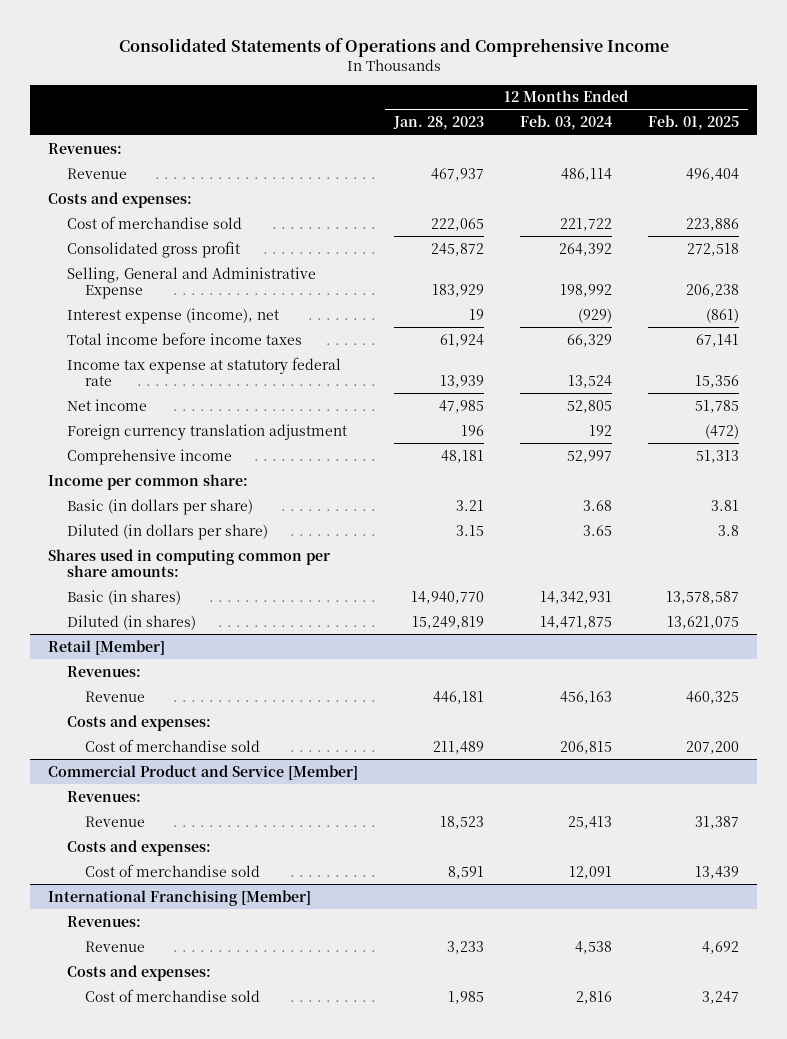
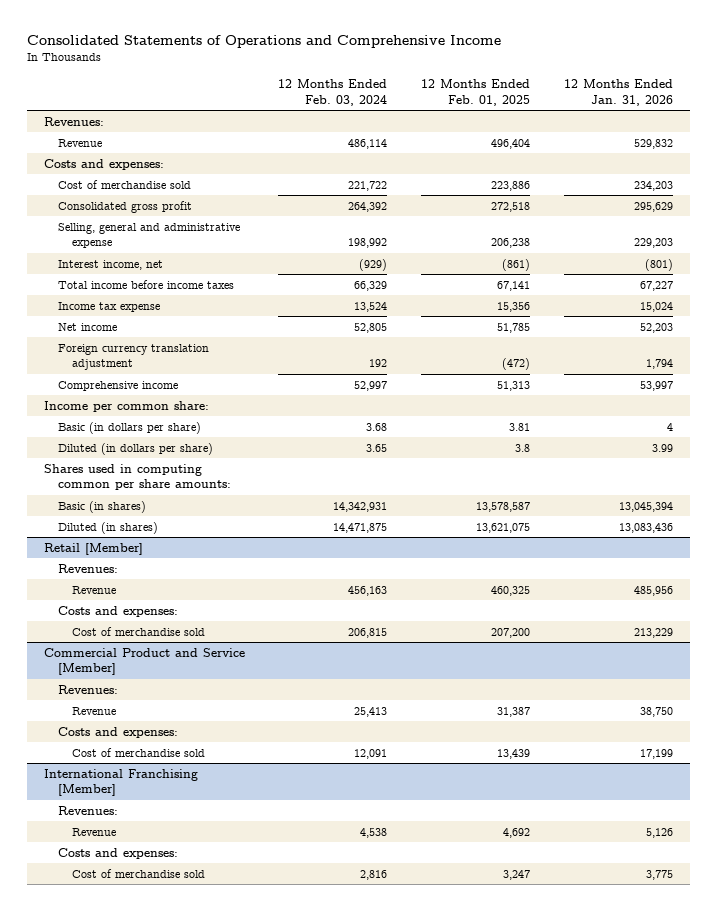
[393,116,485,131] Jan. 28, 2023 -> none
none -> [564,79,674,106] 12 Months Ended Jan. 31, 2026
[66,266,316,299] Selling, General and Administrative Expense -> [57,222,240,249] Selling, general and administrative expense
[66,307,279,324] Interest expense (income), net -> [57,259,163,270] Interest income, net
[66,356,341,386] Income tax expense at statutory federal rate -> [57,301,160,312] Income tax expense

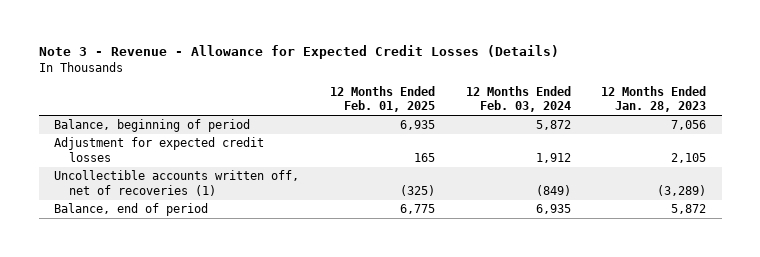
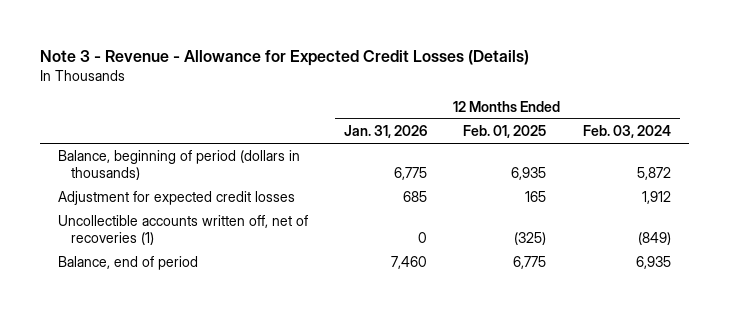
[601,86,707,113] 12 Months Ended Jan. 28, 2023 -> none
none -> [344,124,428,138] Jan. 31, 2026
[54,119,251,133] Balance, beginning of period -> [58,150,301,180] Balance, beginning of period (dollars in thousands)

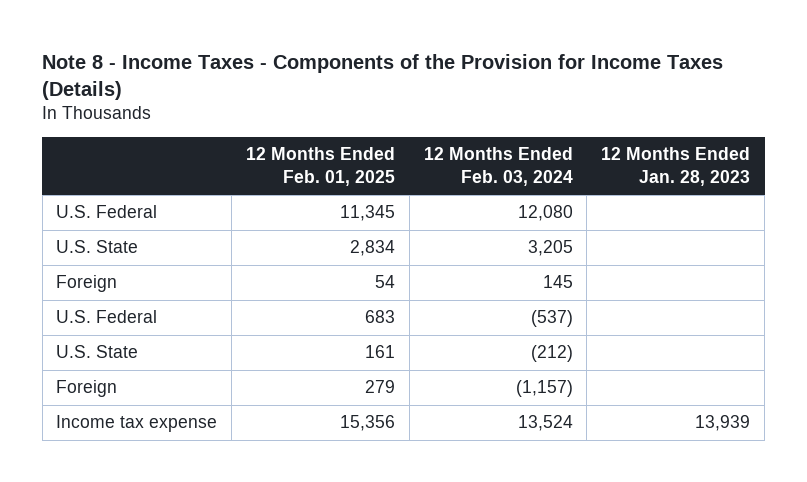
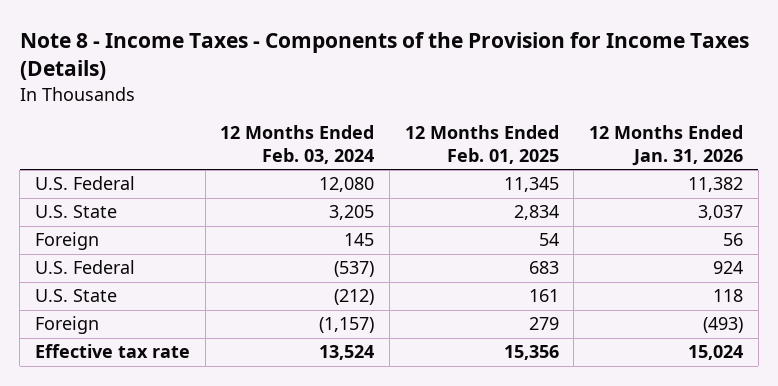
[601,147,751,186] 12 Months Ended Jan. 28, 2023 -> none
none -> [589,125,744,166] 12 Months Ended Jan. 31, 2026
[56,415,218,433] Income tax expense -> [35,344,191,359] Effective tax rate

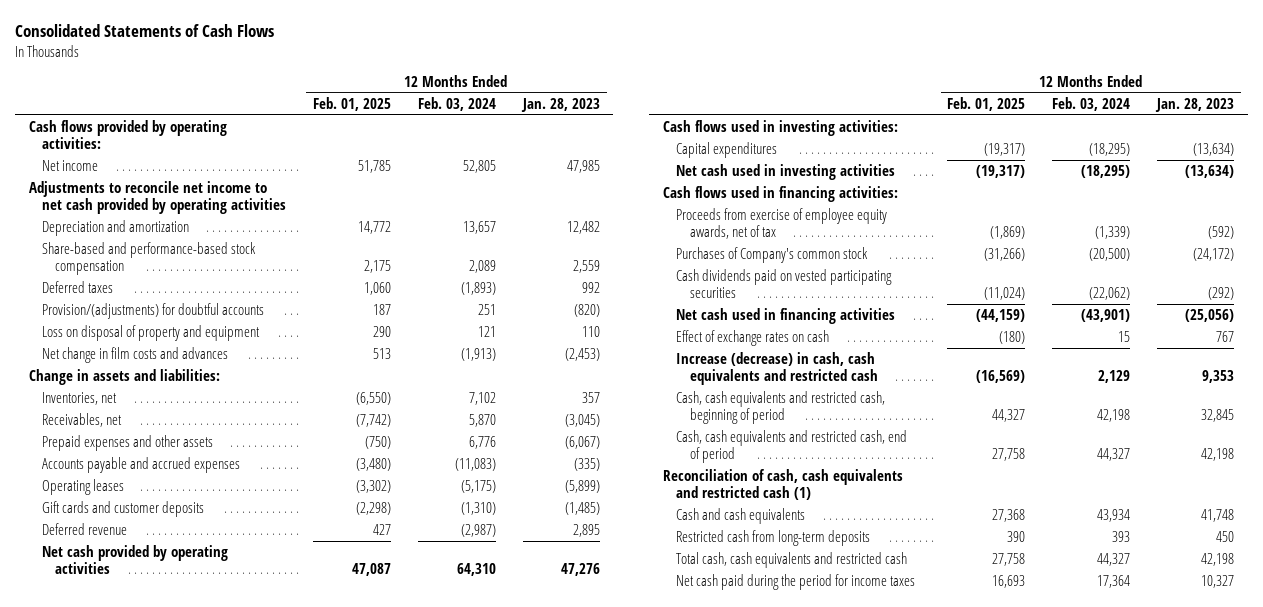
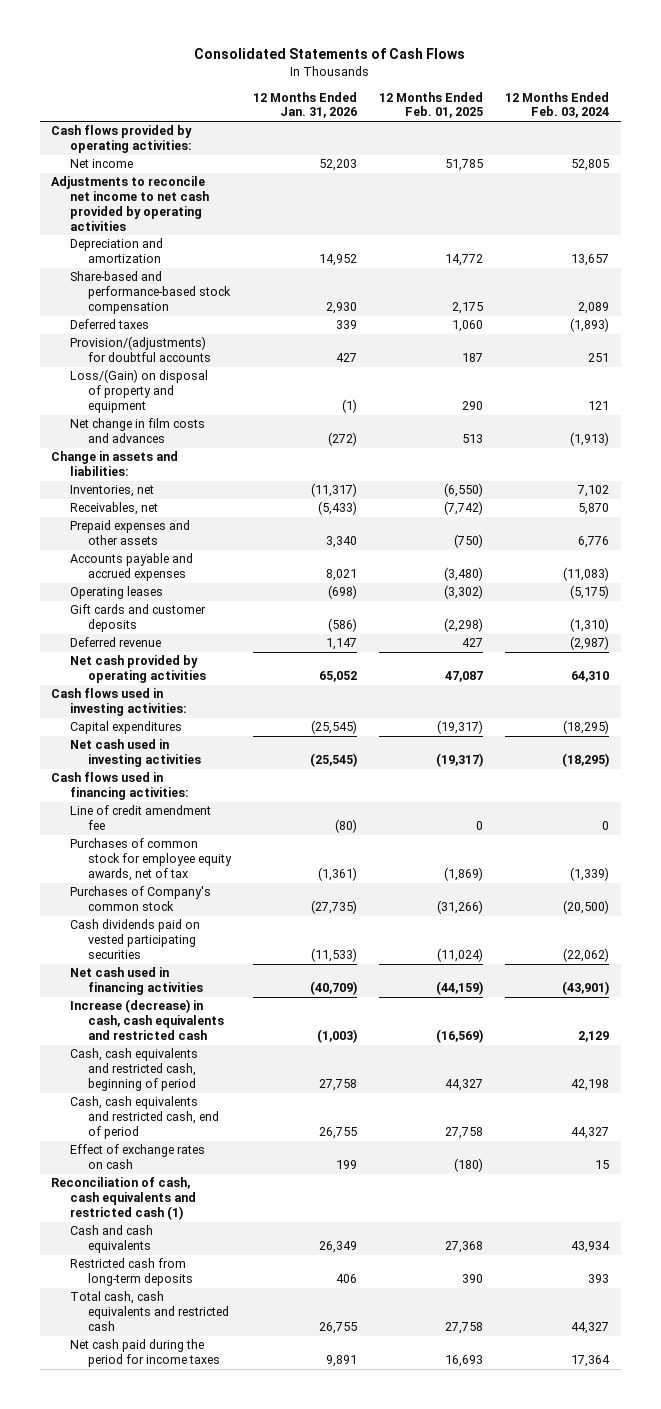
[520,97,600,112] Jan. 28, 2023 -> none
none -> [253,91,358,119] 12 Months Ended Jan. 31, 2026
[42,324,261,341] Loss on disposal of property and equipment -> [69,369,208,413] Loss/(Gain) on disposal of property and equipment
none -> [69,805,211,831] Line of credit amendment fee
[676,207,888,240] Proceeds from exercise of employee equity awards, net of tax -> [69,838,233,881] Purchases of common stock for employee equity awards, net of tax
[676,329,830,346] Effect of exchange rates on cash -> [69,1144,205,1170] Effect of exchange rates on cash

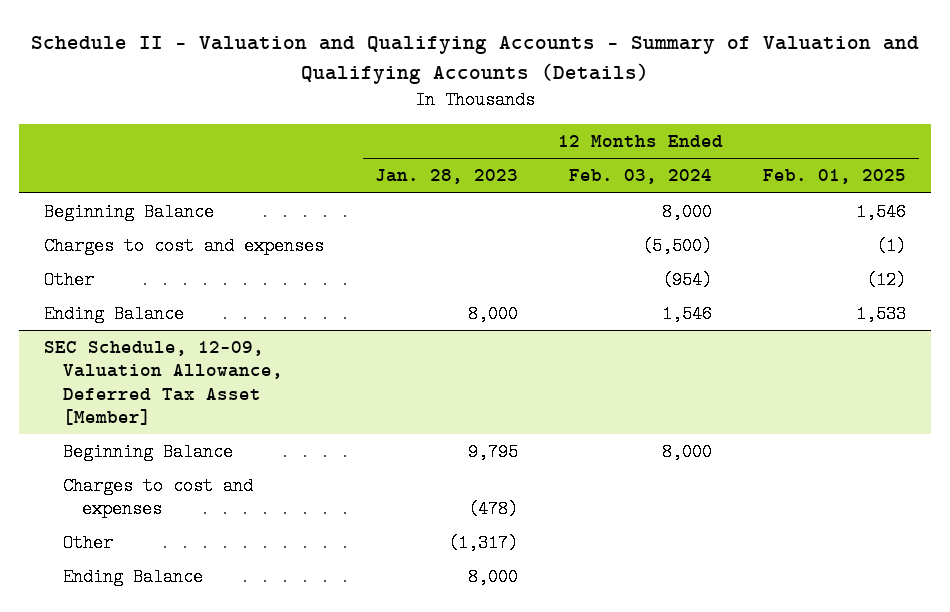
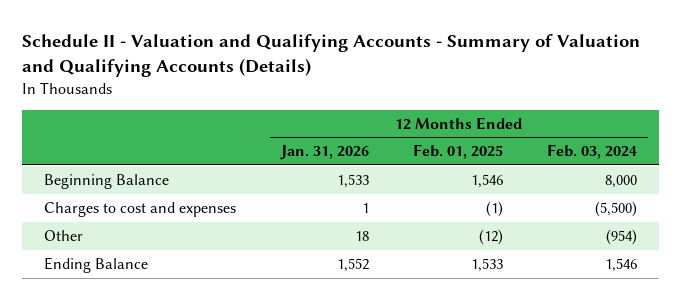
[375,169,519,185] Jan. 28, 2023 -> none
none -> [279,145,369,161] Jan. 31, 2026
[44,340,284,425] SEC Schedule, 12-09, Valuation Allowance, Deferred Tax Asset [Member] -> none
[63,442,234,461] Beginning Balance -> none
[63,476,254,519] Charges to cost and expenses -> none
[63,533,114,552] Other -> none
[63,567,204,586] Ending Balance -> none

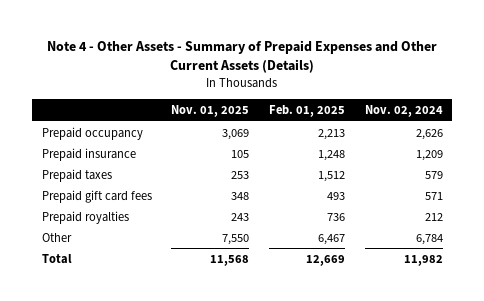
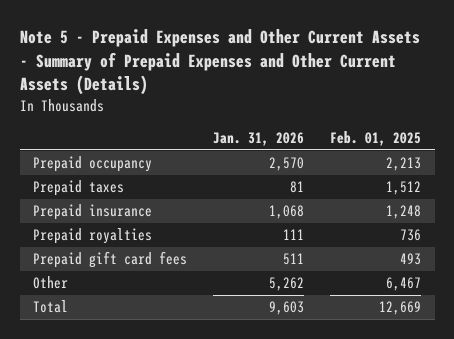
[47,40,438,74] Note 4 - Other Assets - Summary of Prepaid Expenses and Other Current Assets (Details) -> [19,29,420,96] Note 5 - Prepaid Expenses and Other Current Assets - Summary of Prepaid Expenses and Other Current Assets (Details)
[171,105,250,118] Nov. 01, 2025 -> none
[364,105,443,118] Nov. 02, 2024 -> none
none -> [213,132,305,147] Jan. 31, 2026
[41,147,136,161] Prepaid insurance -> [32,204,152,221] Prepaid insurance
[41,189,152,203] Prepaid gift card fees -> [32,251,187,269] Prepaid gift card fees

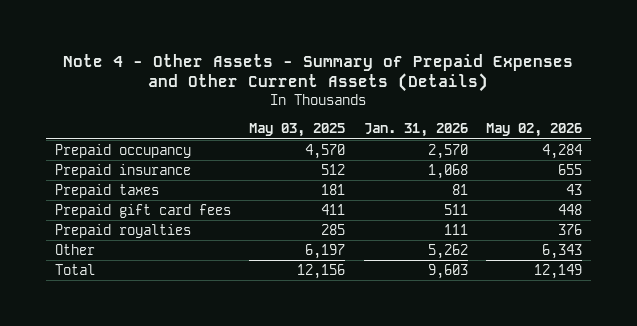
[19,29,420,96] Note 5 - Prepaid Expenses and Other Current Assets - Summary of Prepaid Expenses and Other Current Assets (Details) -> [63,53,574,93] Note 4 - Other Assets - Summary of Prepaid Expenses and Other Current Assets (Details)
[330,131,422,147] Feb. 01, 2025 -> none
none -> [249,123,346,138] May 03, 2025
none -> [485,123,582,138] May 02, 2026
[32,180,124,197] Prepaid taxes -> [55,183,160,198] Prepaid taxes
[32,228,152,245] Prepaid royalties -> [55,223,192,238] Prepaid royalties

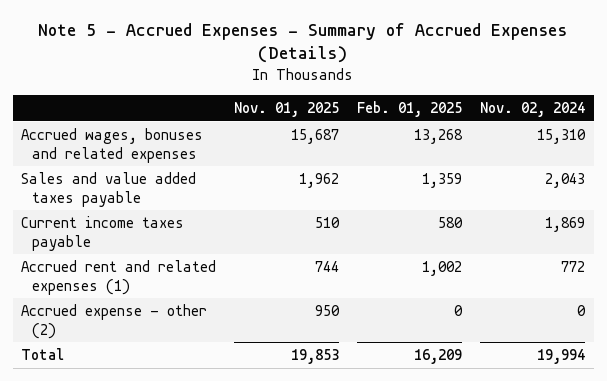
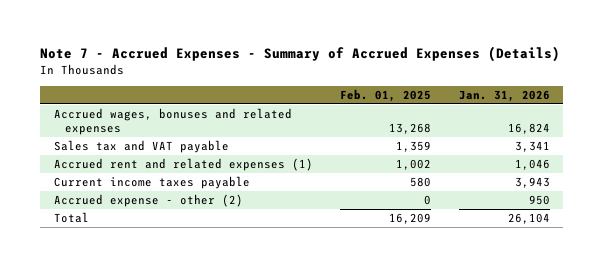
[38,22,568,64] Note 5 - Accrued Expenses - Summary of Accrued Expenses (Details) -> [40,46,561,63] Note 7 - Accrued Expenses - Summary of Accrued Expenses (Details)
[234,101,340,117] Nov. 01, 2025 -> none
[480,101,586,117] Nov. 02, 2024 -> none
none -> [458,89,550,102] Jan. 31, 2026
[21,172,197,207] Sales and value added taxes payable -> [54,140,230,154] Sales tax and VAT payable
[21,216,185,251] Current income taxes payable -> [54,176,251,190] Current income taxes payable

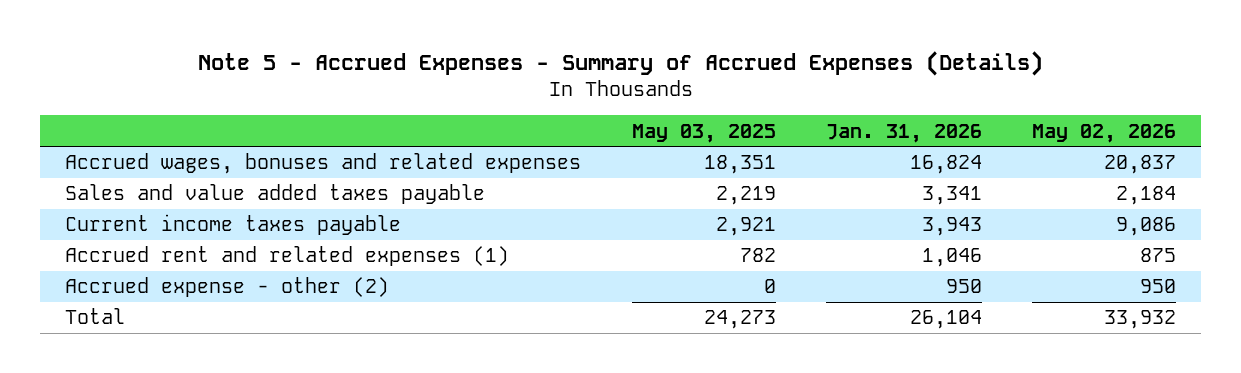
[40,46,561,63] Note 7 - Accrued Expenses - Summary of Accrued Expenses (Details) -> [197,51,1043,77] Note 5 - Accrued Expenses - Summary of Accrued Expenses (Details)
[340,88,432,102] Feb. 01, 2025 -> none
none -> [631,123,776,143] May 03, 2025
none -> [1032,123,1177,143] May 02, 2026
[54,140,230,154] Sales tax and VAT payable -> [65,184,486,205] Sales and value added taxes payable
[54,158,314,172] Accrued rent and related expenses (1) -> [65,246,510,267] Accrued rent and related expenses (1)

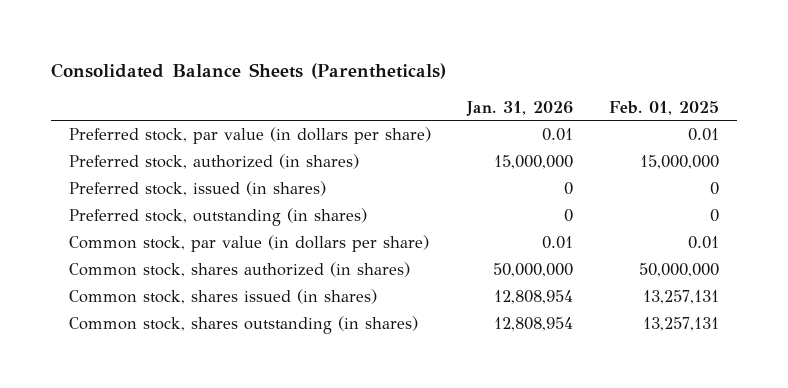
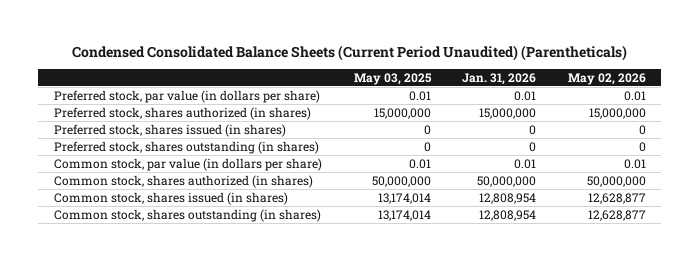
[50,62,446,79] Consolidated Balance Sheets (Parentheticals) -> [71,44,627,61] Condensed Consolidated Balance Sheets (Current Period Unaudited) (Parentheticals)
[609,100,720,115] Feb. 01, 2025 -> none
none -> [353,72,432,85] May 03, 2025
none -> [567,72,646,85] May 02, 2026
[68,154,359,170] Preferred stock, authorized (in shares) -> [54,106,312,120] Preferred stock, shares authorized (in shares)
[68,181,326,197] Preferred stock, issued (in shares) -> [54,123,287,137] Preferred stock, shares issued (in shares)
[68,208,367,227] Preferred stock, outstanding (in shares) -> [54,140,320,154] Preferred stock, shares outstanding (in shares)

